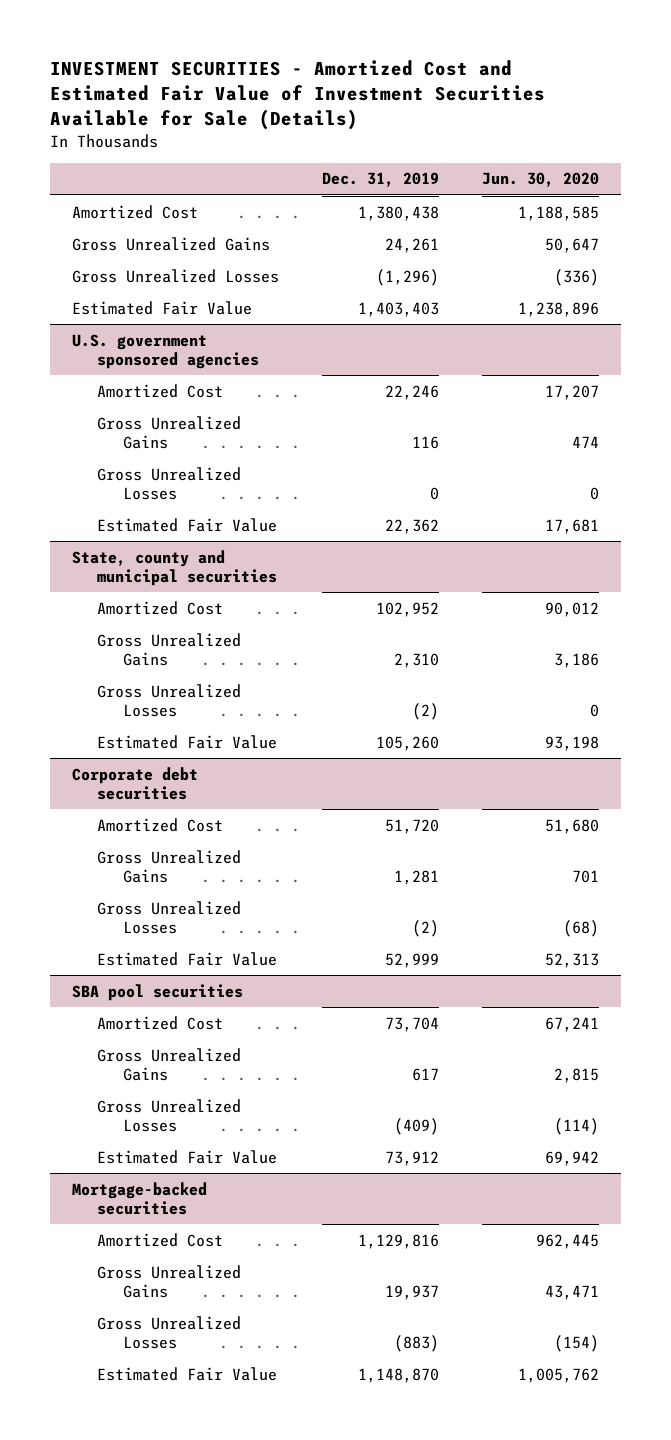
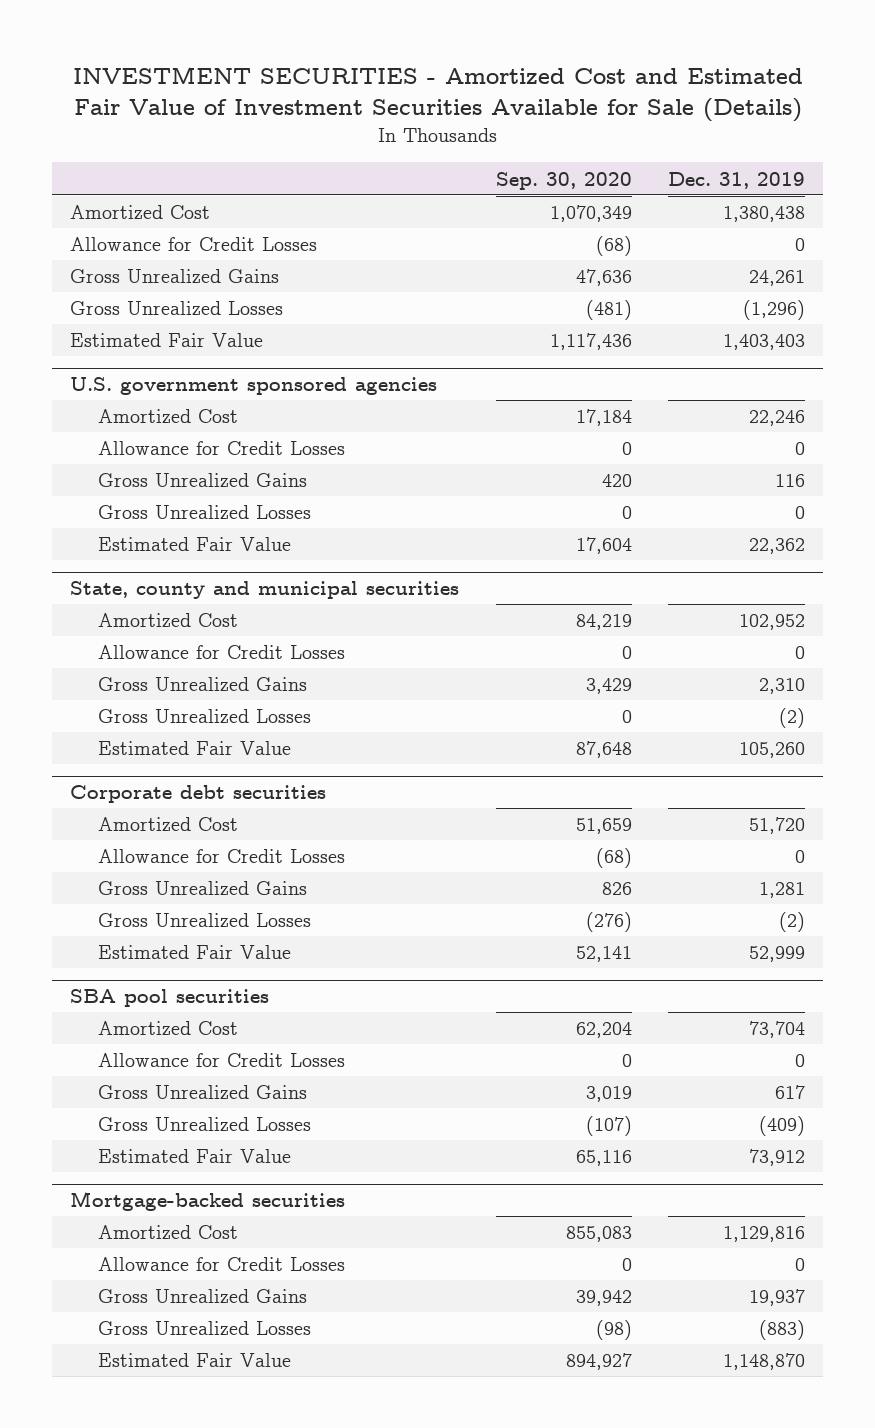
[481,172,599,188] Jun. 30, 2020 -> none
none -> [495,171,632,190] Sep. 30, 2020
none -> [70,237,318,252] Allowance for Credit Losses
none -> [97,441,345,456] Allowance for Credit Losses
none -> [97,645,345,660] Allowance for Credit Losses
none -> [97,849,345,864] Allowance for Credit Losses
none -> [97,1053,345,1068] Allowance for Credit Losses
none -> [97,1257,345,1272] Allowance for Credit Losses

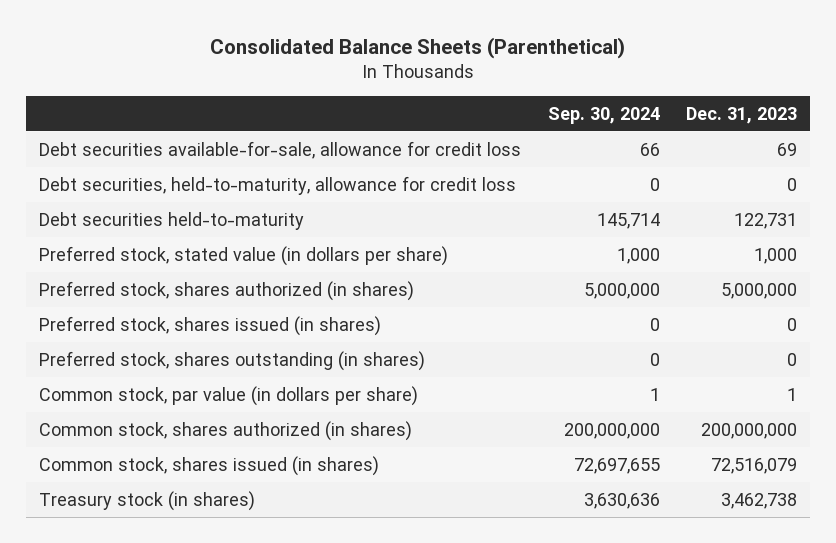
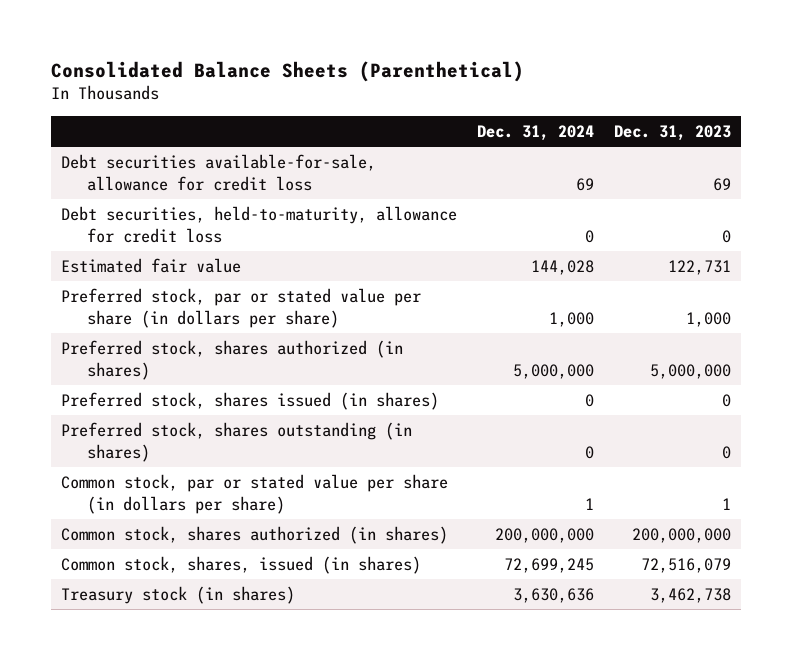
[547,106,660,124] Sep. 30, 2024 -> none
none -> [477,124,595,141] Dec. 31, 2024
[39,211,305,230] Debt securities held-to-maturity -> [60,258,241,274] Estimated fair value
[39,245,449,266] Preferred stock, stated value (in dollars per share) -> [60,288,421,328] Preferred stock, par or stated value per share (in dollars per share)
[39,385,419,406] Common stock, par value (in dollars per share) -> [60,474,448,514] Common stock, par or stated value per share (in dollars per share)
[39,455,380,476] Common stock, shares issued (in shares) -> [60,556,421,575] Common stock, shares, issued (in shares)

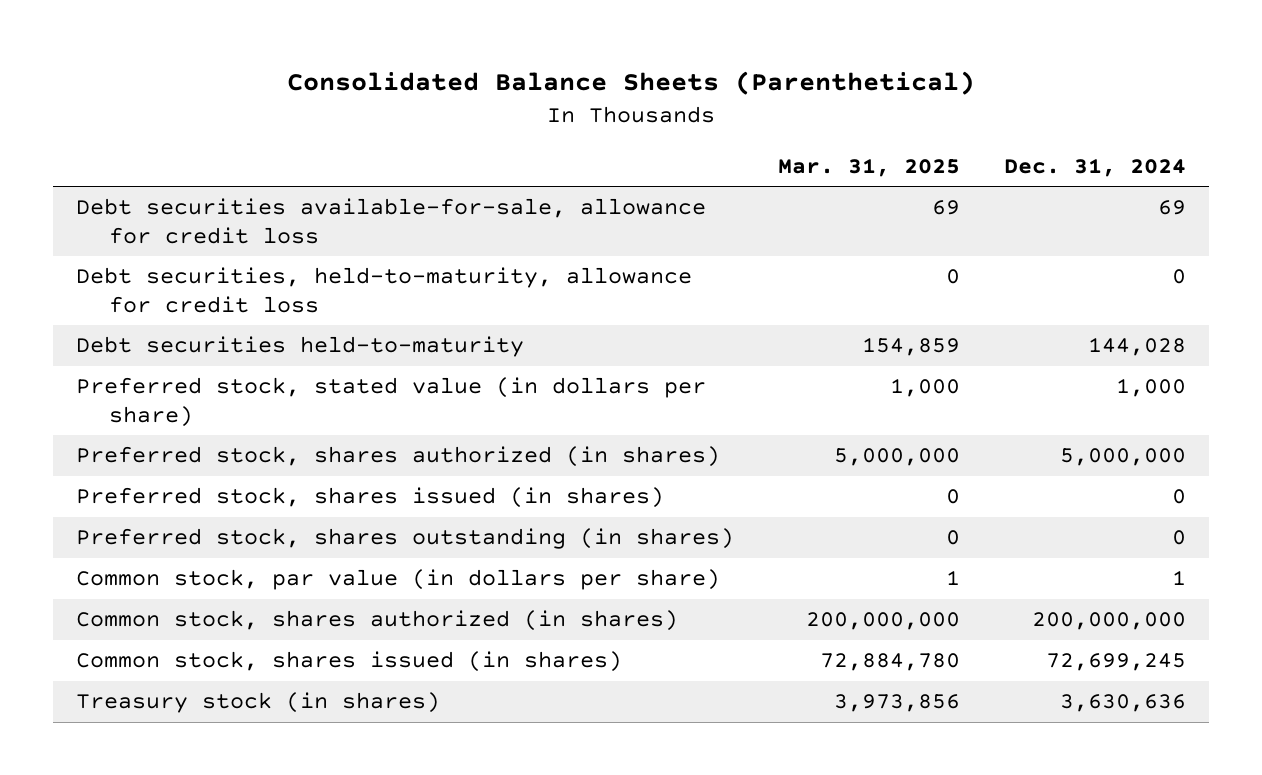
[614,124,732,141] Dec. 31, 2023 -> none
none -> [777,157,960,177] Mar. 31, 2025
[60,258,241,274] Estimated fair value -> [75,336,524,358] Debt securities held-to-maturity
[60,288,421,328] Preferred stock, par or stated value per share (in dollars per share) -> [75,377,706,427] Preferred stock, stated value (in dollars per share)
[60,474,448,514] Common stock, par or stated value per share (in dollars per share) -> [75,569,720,591] Common stock, par value (in dollars per share)
[60,556,421,575] Common stock, shares, issued (in shares) -> [75,651,622,673] Common stock, shares issued (in shares)

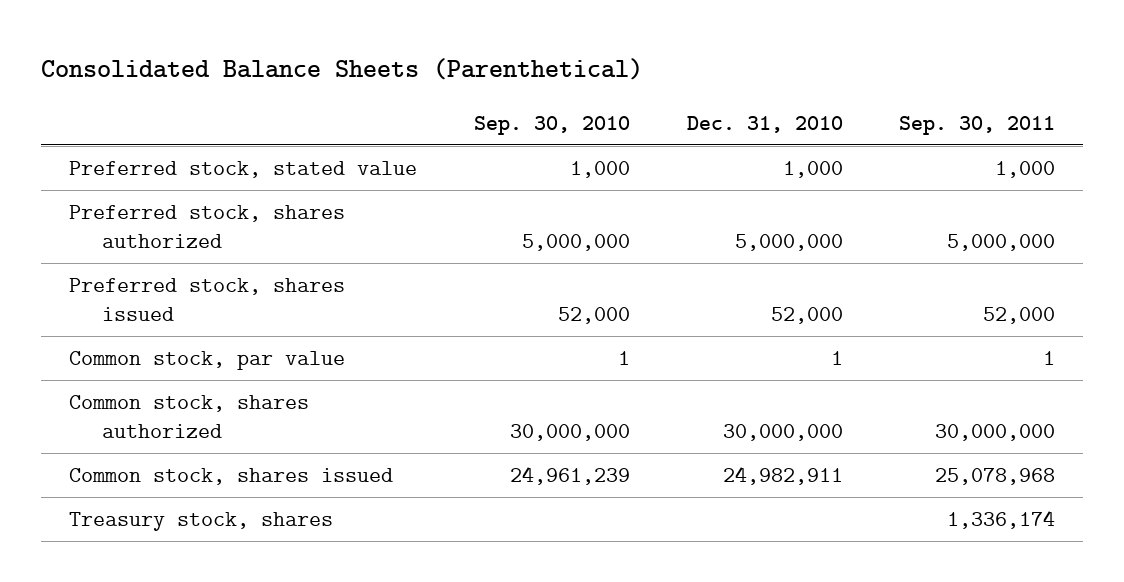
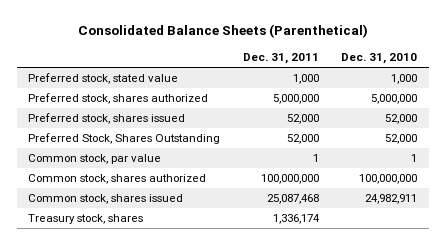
[473,115,630,135] Sep. 30, 2010 -> none
[899,115,1056,135] Sep. 30, 2011 -> none
none -> [242,53,319,65] Dec. 31, 2011
none -> [28,133,221,145] Preferred Stock, Shares Outstanding
[722,423,843,441] 30,000,000 -> [359,174,418,185] 100,000,000

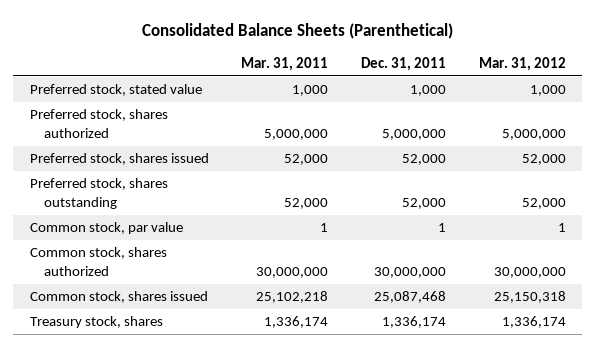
[341,53,418,65] Dec. 31, 2010 -> none
none -> [241,56,329,71] Mar. 31, 2011
none -> [478,56,566,71] Mar. 31, 2012
[28,133,221,145] Preferred Stock, Shares Outstanding -> [29,178,168,210] Preferred stock, shares outstanding
[260,174,319,185] 100,000,000 -> [374,267,447,279] 30,000,000

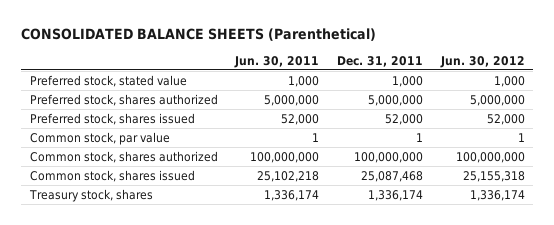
[141,22,453,39] Consolidated Balance Sheets (Parenthetical) -> [20,28,376,42] CONSOLIDATED BALANCE SHEETS (Parenthetical)
[241,56,329,71] Mar. 31, 2011 -> none
[478,56,566,71] Mar. 31, 2012 -> none
none -> [234,55,320,68] Jun. 30, 2011
none -> [439,55,525,68] Jun. 30, 2012
[29,178,168,210] Preferred stock, shares outstanding -> none
[374,267,447,279] 30,000,000 -> [354,151,424,163] 100,000,000

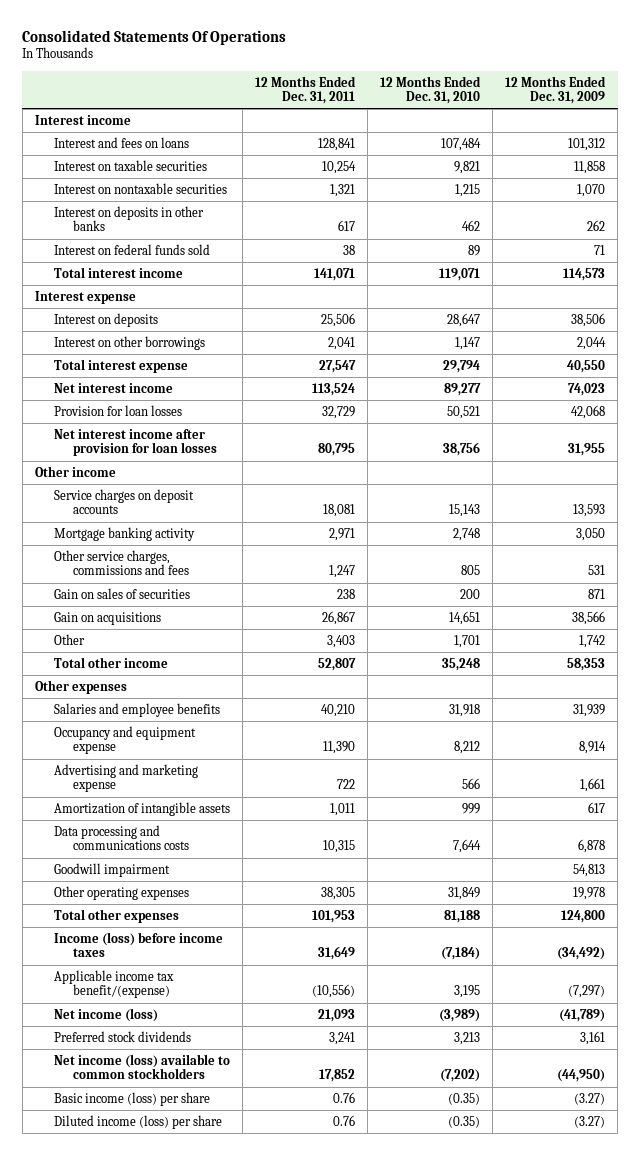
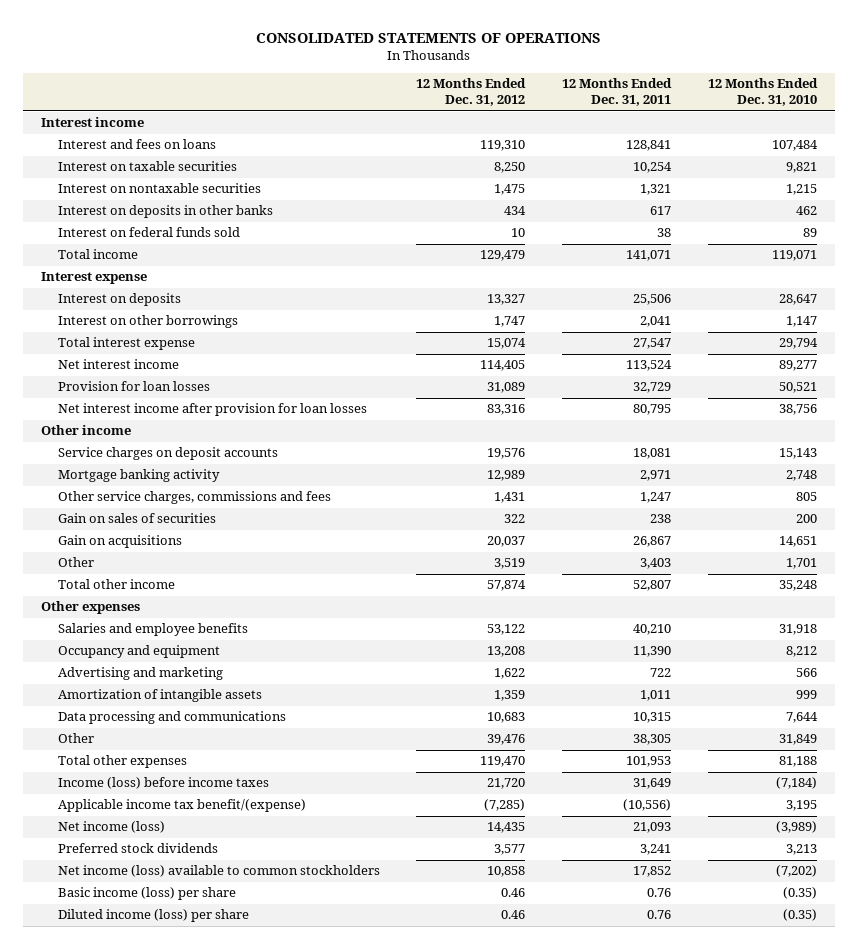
[22,29,287,45] Consolidated Statements Of Operations -> [255,32,601,43] CONSOLIDATED STATEMENTS OF OPERATIONS
[505,75,607,104] 12 Months Ended Dec. 31, 2009 -> none
none -> [416,78,527,107] 12 Months Ended Dec. 31, 2012
[53,266,183,278] Total interest income -> [57,249,138,260] Total income
[53,725,196,755] Occupancy and equipment expense -> [57,645,220,659] Occupancy and equipment
[53,763,198,793] Advertising and marketing expense -> [57,667,223,681] Advertising and marketing
[53,862,170,877] Goodwill impairment -> none
[53,824,189,851] Data processing and communications costs -> [57,711,286,725] Data processing and communications
[53,885,189,900] Other operating expenses -> [57,733,94,744] Other

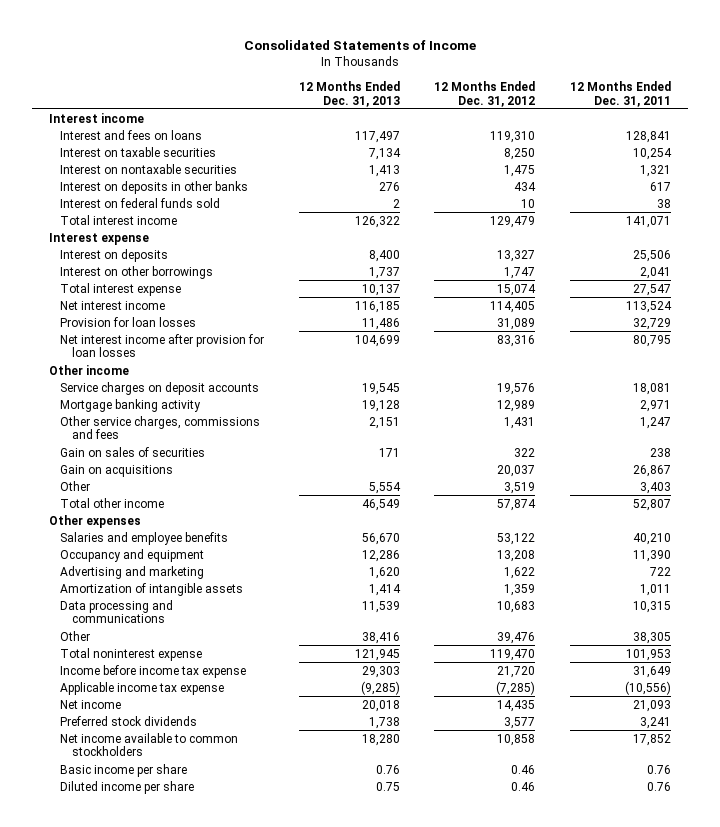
[255,32,601,43] CONSOLIDATED STATEMENTS OF OPERATIONS -> [243,40,476,51] Consolidated Statements of Income
[707,78,818,107] 12 Months Ended Dec. 31, 2010 -> none
none -> [298,80,400,107] 12 Months Ended Dec. 31, 2013
[57,249,138,260] Total income -> [60,214,178,225] Total interest income
[57,755,187,769] Total other expenses -> [60,647,203,661] Total noninterest expense
[57,777,269,790] Income (loss) before income taxes -> [60,664,247,678] Income before income tax expense
[57,799,306,813] Applicable income tax benefit/(expense) -> [60,681,225,695] Applicable income tax expense
[57,821,165,834] Net income (loss) -> [60,699,122,709] Net income
[57,865,380,878] Net income (loss) available to common stockholders -> [60,732,239,757] Net income available to common stockholders
[57,887,236,901] Basic income (loss) per share -> [60,763,188,777] Basic income per share
[57,909,249,923] Diluted income (loss) per share -> [60,780,195,794] Diluted income per share

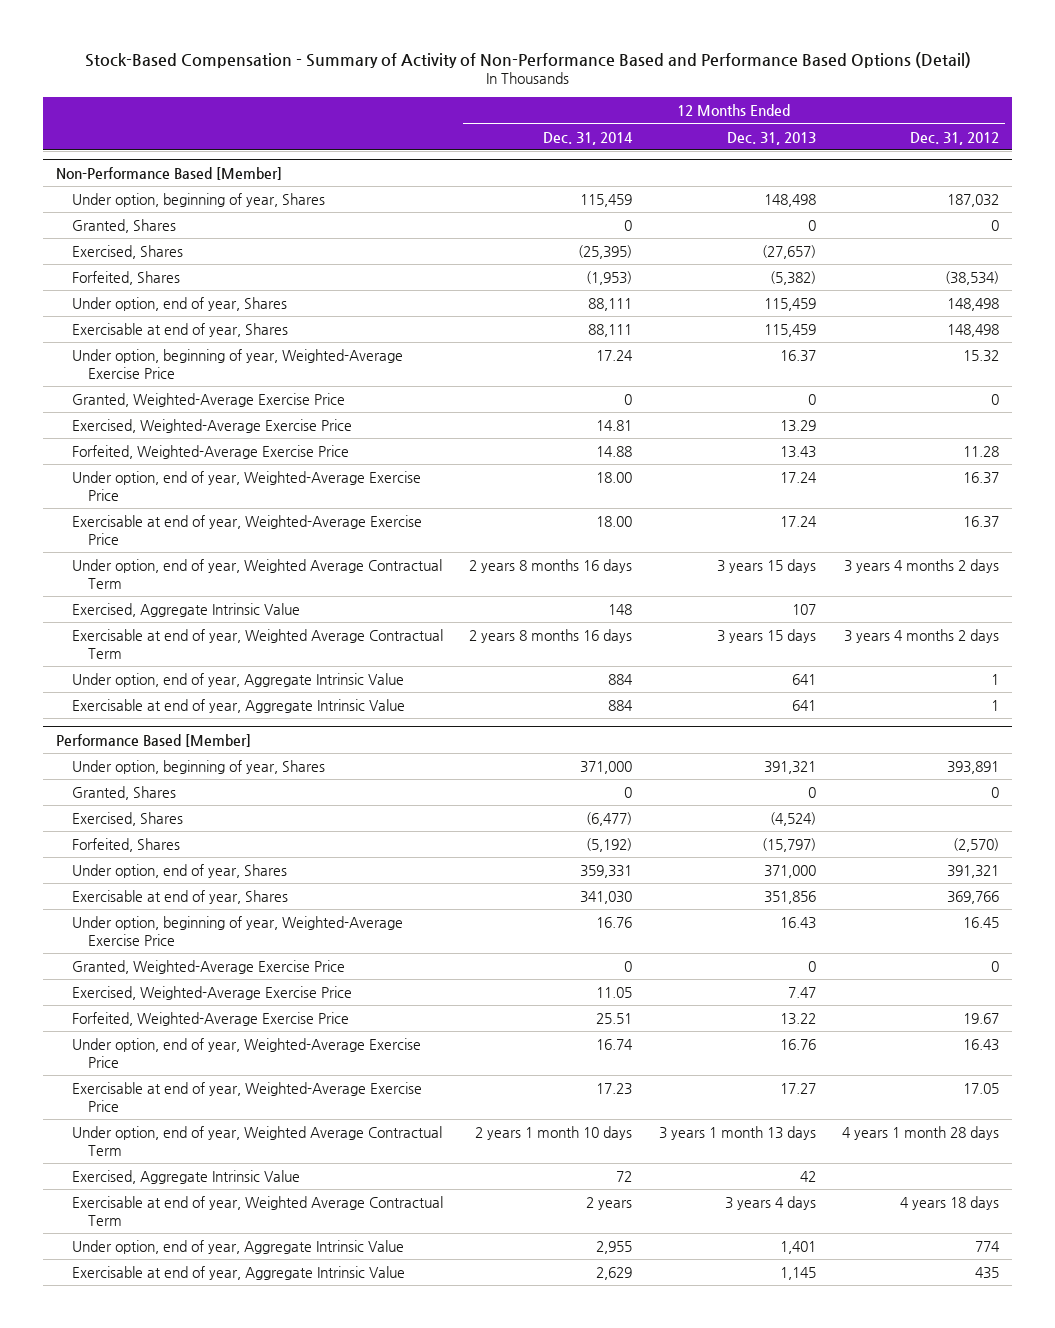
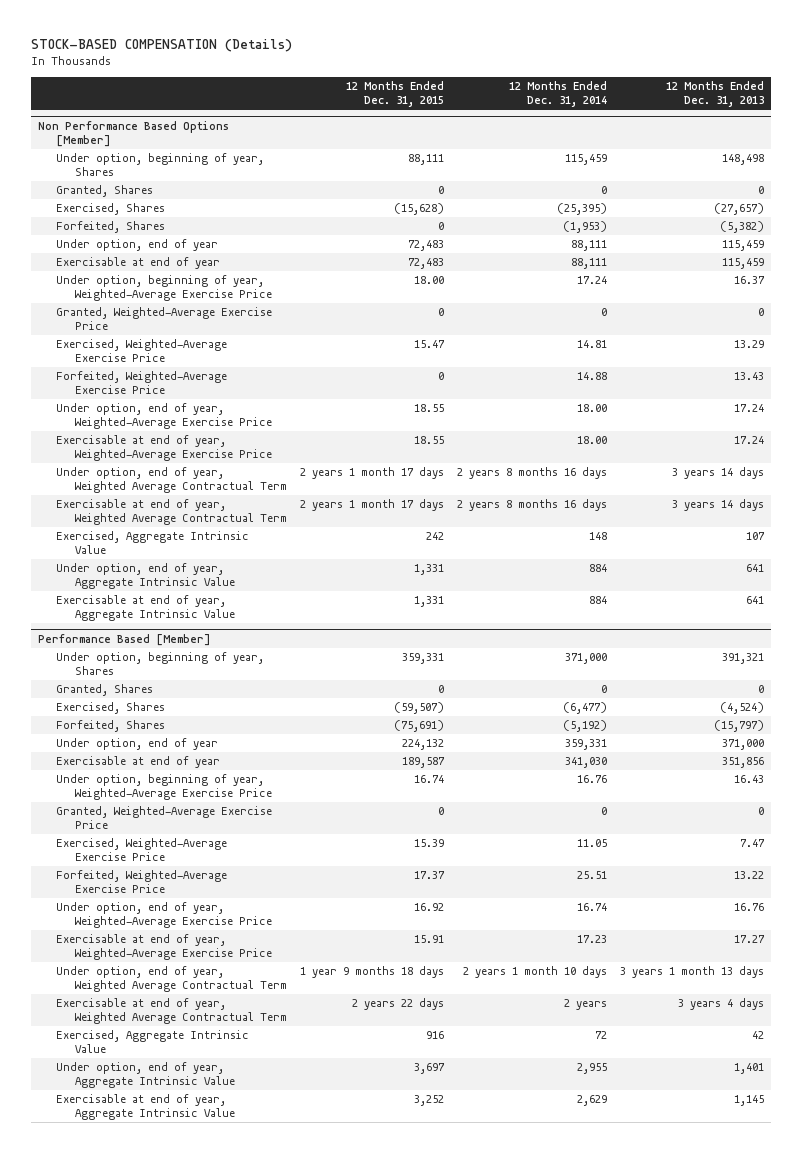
[84,51,971,68] Stock-Based Compensation - Summary of Activity of Non-Performance Based and Performance Based Options (Detail) -> [31,39,293,53] STOCK-BASED COMPENSATION (Details)
[909,131,999,145] Dec. 31, 2012 -> none
none -> [346,81,445,108] 12 Months Ended Dec. 31, 2015
[56,166,283,180] Non-Performance Based [Member] -> [37,121,229,148] Non Performance Based Options [Member]
[72,297,288,312] Under option, end of year, Shares -> [56,239,219,252] Under option, end of year
[72,323,289,338] Exercisable at end of year, Shares -> [56,257,221,270] Exercisable at end of year
[716,559,816,574] 3 years 15 days -> [672,467,765,480] 3 years 14 days
none -> [56,499,288,526] Exercisable at end of year, Weighted Average Contractual Term
[72,629,444,659] Exercisable at end of year, Weighted Average Contractual Term -> none
[72,864,288,879] Under option, end of year, Shares -> [56,738,219,751] Under option, end of year
[72,890,289,905] Exercisable at end of year, Shares -> [56,756,221,769] Exercisable at end of year
[72,1170,301,1185] Exercised, Aggregate Intrinsic Value -> [56,1030,250,1054] Exercised, Aggregate Intrinsic Value

